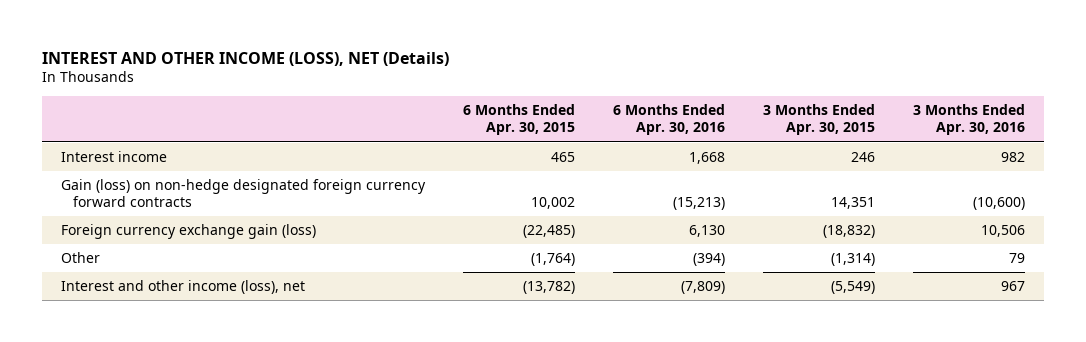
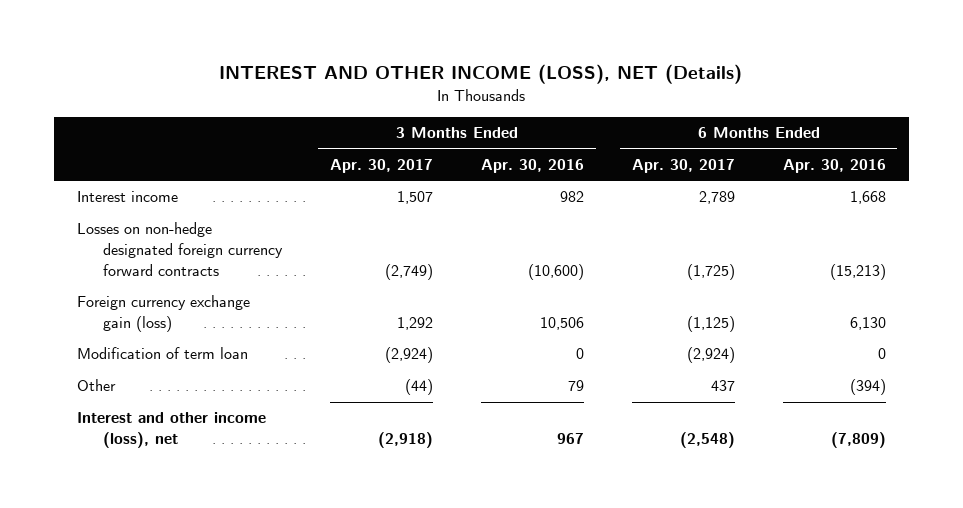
[463,104,576,136] 6 Months Ended Apr. 30, 2015 -> none
[762,104,875,136] 3 Months Ended Apr. 30, 2015 -> none
none -> [330,159,434,174] Apr. 30, 2017
none -> [631,159,735,174] Apr. 30, 2017
[61,179,427,208] Gain (loss) on non-hedge designated foreign currency forward contracts -> [77,222,284,277] Losses on non-hedge designated foreign currency forward contracts
none -> [77,347,249,360] Modification of term loan

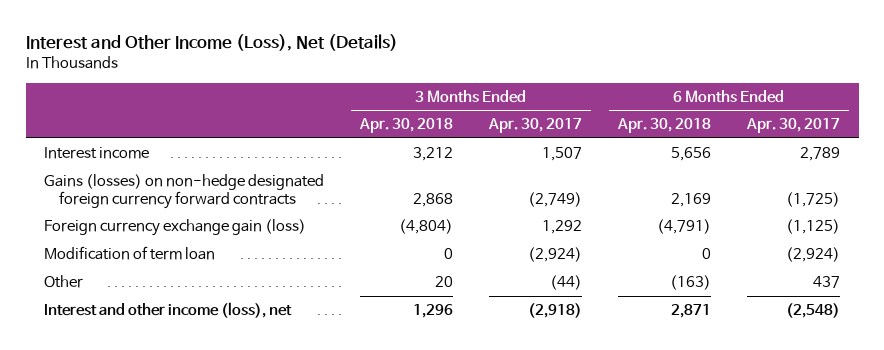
[219,63,743,84] INTEREST AND OTHER INCOME (LOSS), NET (Details) -> [25,34,398,52] Interest and Other Income (Loss), Net (Details)
[480,159,584,174] Apr. 30, 2016 -> none
[782,159,886,174] Apr. 30, 2016 -> none
none -> [358,118,453,134] Apr. 30, 2018
none -> [617,118,712,134] Apr. 30, 2018
[77,222,284,277] Losses on non-hedge designated foreign currency forward contracts -> [43,174,324,209] Gains (losses) on non-hedge designated foreign currency forward contracts

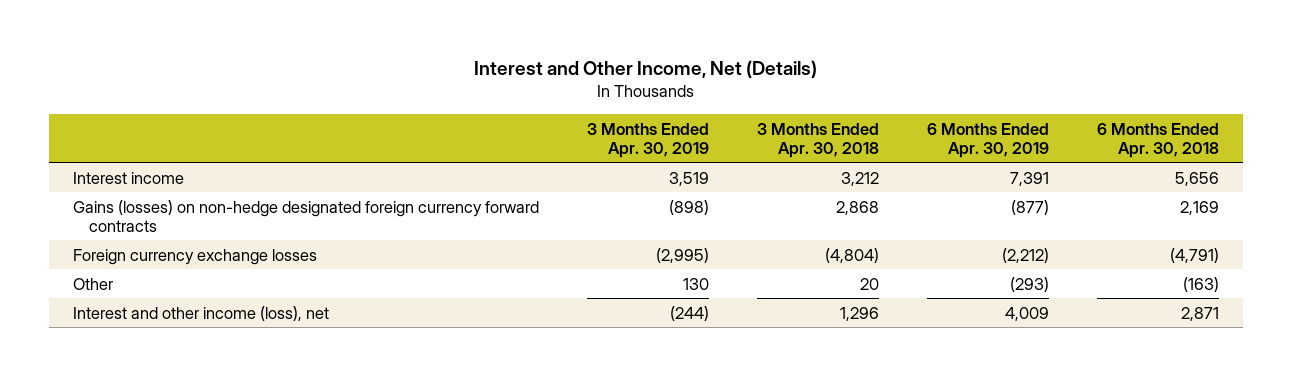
[25,34,398,52] Interest and Other Income (Loss), Net (Details) -> [474,60,818,79] Interest and Other Income, Net (Details)
[488,118,583,134] Apr. 30, 2017 -> none
[746,118,841,134] Apr. 30, 2017 -> none
none -> [587,122,710,158] 3 Months Ended Apr. 30, 2019
none -> [926,122,1049,158] 6 Months Ended Apr. 30, 2019
[43,246,215,261] Modification of term loan -> none
[43,219,306,237] Foreign currency exchange gain (loss) -> [73,248,318,265] Foreign currency exchange losses

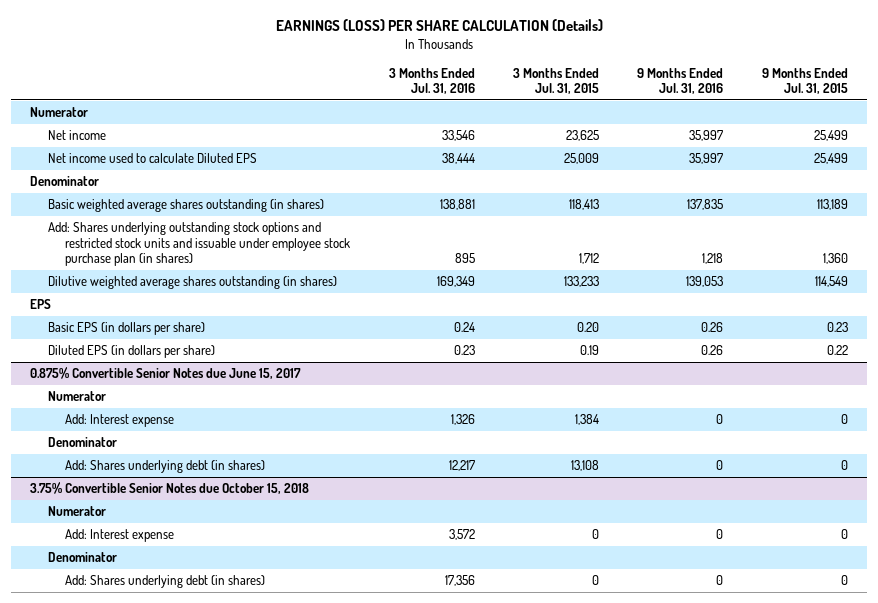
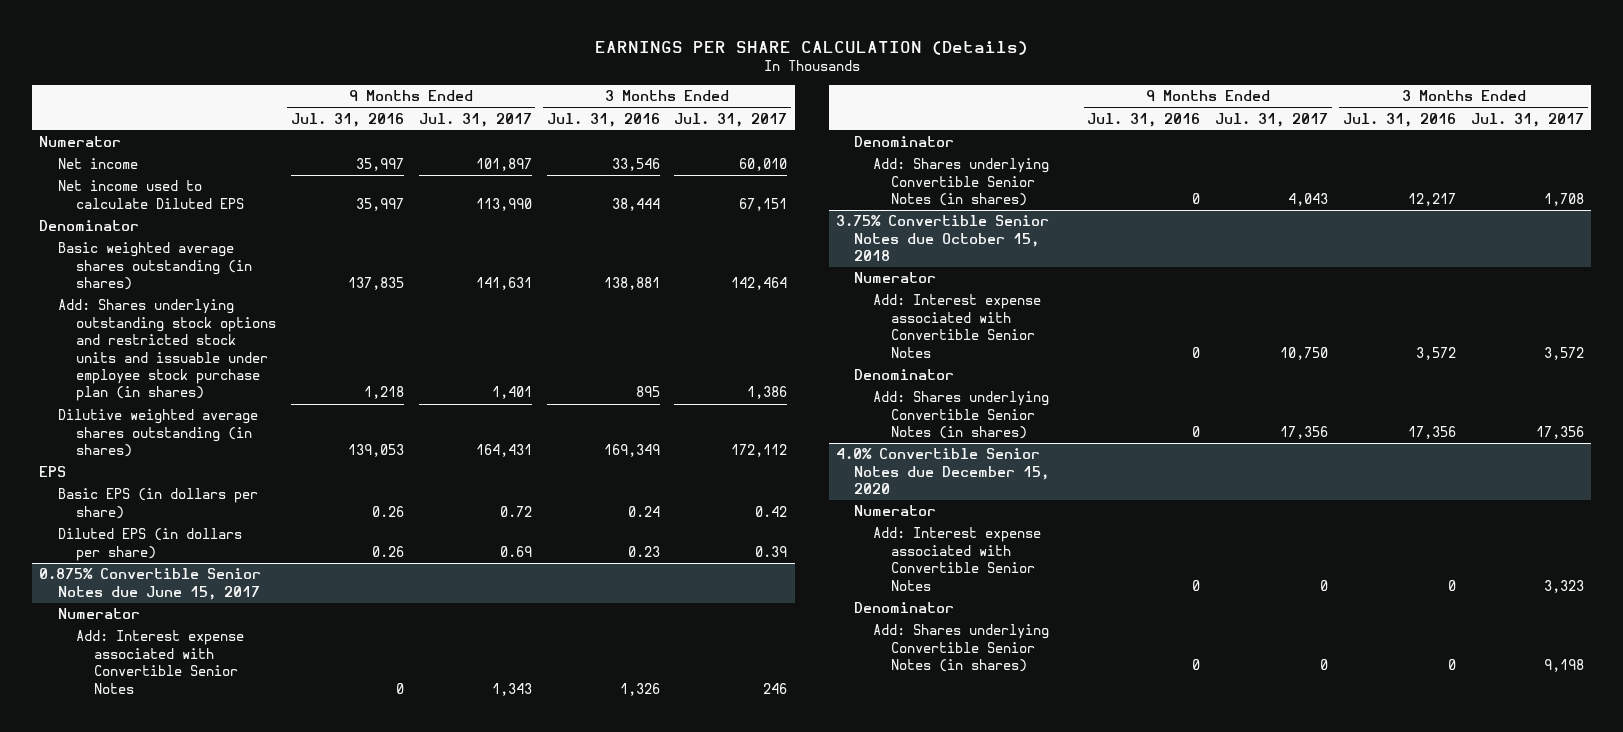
[275,19,603,32] EARNINGS (LOSS) PER SHARE CALCULATION (Details) -> [594,41,1028,56] EARNINGS PER SHARE CALCULATION (Details)
[513,67,600,95] 3 Months Ended Jul. 31, 2015 -> none
[761,67,848,95] 9 Months Ended Jul. 31, 2015 -> none
none -> [418,112,532,127] Jul. 31, 2017
none -> [674,112,788,127] Jul. 31, 2017
[65,414,175,428] Add: Interest expense -> [76,630,245,694] Add: Interest expense associated with Convertible Senior Notes
[65,460,266,474] Add: Shares underlying debt (in shares) -> [872,158,1049,207] Add: Shares underlying Convertible Senior Notes (in shares)
[65,529,175,543] Add: Interest expense -> [872,294,1041,358] Add: Interest expense associated with Convertible Senior Notes
[65,575,266,589] Add: Shares underlying debt (in shares) -> [872,391,1049,440] Add: Shares underlying Convertible Senior Notes (in shares)
none -> [836,448,1050,495] 4.0% Convertible Senior Notes due December 15, 2020
none -> [854,505,937,517] Numerator
none -> [872,527,1041,591] Add: Interest expense associated with Convertible Senior Notes
none -> [854,602,955,614] Denominator
none -> [872,624,1049,673] Add: Shares underlying Convertible Senior Notes (in shares)

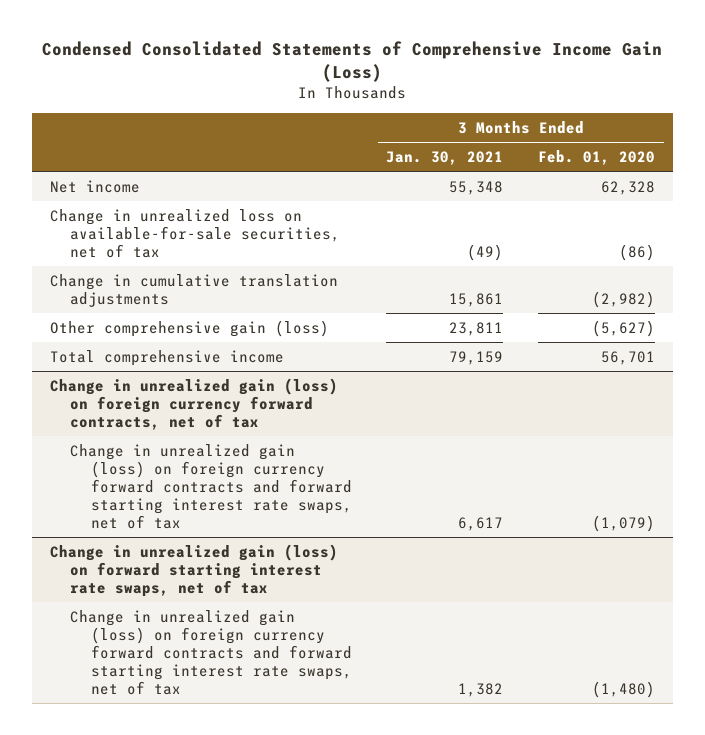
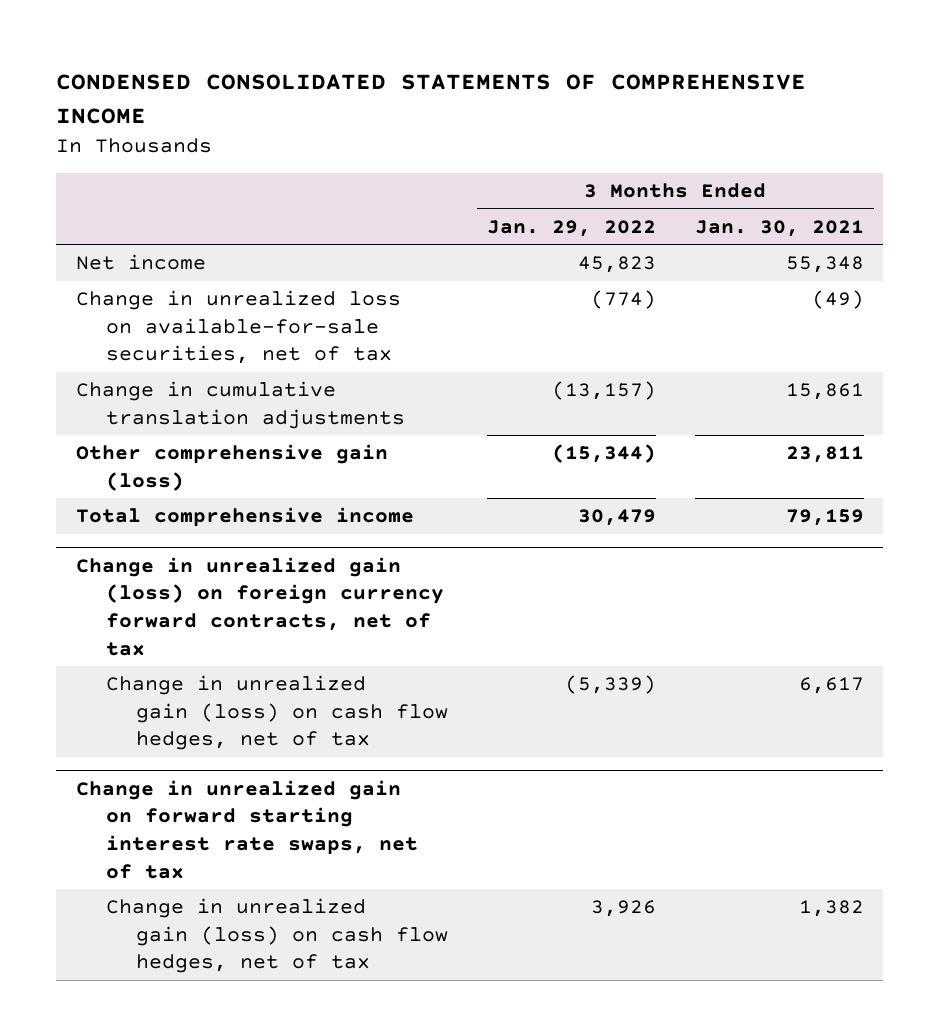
[42,41,663,83] Condensed Consolidated Statements of Comprehensive Income Gain (Loss) -> [56,74,807,124] CONDENSED CONSOLIDATED STATEMENTS OF COMPREHENSIVE INCOME
[538,149,656,165] Feb. 01, 2020 -> none
none -> [486,219,656,237] Jan. 29, 2022
[70,443,352,530] Change in unrealized gain (loss) on foreign currency forward contracts and forward starting interest rate swaps, net of tax -> [105,675,448,751] Change in unrealized gain (loss) on cash flow hedges, net of tax
[49,543,338,597] Change in unrealized gain (loss) on forward starting interest rate swaps, net of tax -> [75,779,418,879] Change in unrealized gain on forward starting interest rate swaps, net of tax
[70,609,352,696] Change in unrealized gain (loss) on foreign currency forward contracts and forward starting interest rate swaps, net of tax -> [105,898,448,974] Change in unrealized gain (loss) on cash flow hedges, net of tax

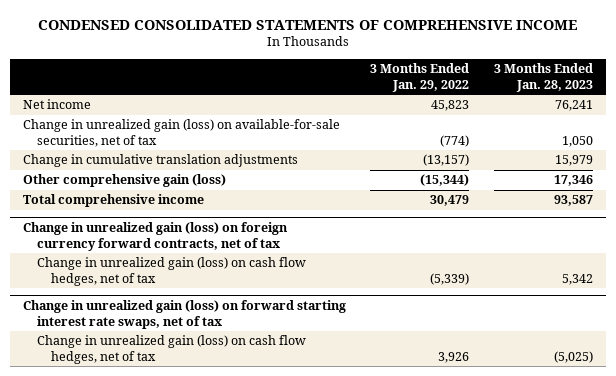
[694,219,864,237] Jan. 30, 2021 -> none
none -> [494,63,594,92] 3 Months Ended Jan. 28, 2023
[75,290,401,365] Change in unrealized loss on available-for-sale securities, net of tax -> [22,119,340,147] Change in unrealized gain (loss) on available-for-sale securities, net of tax
[75,779,418,879] Change in unrealized gain on forward starting interest rate swaps, net of tax -> [22,300,346,329] Change in unrealized gain (loss) on forward starting interest rate swaps, net of tax

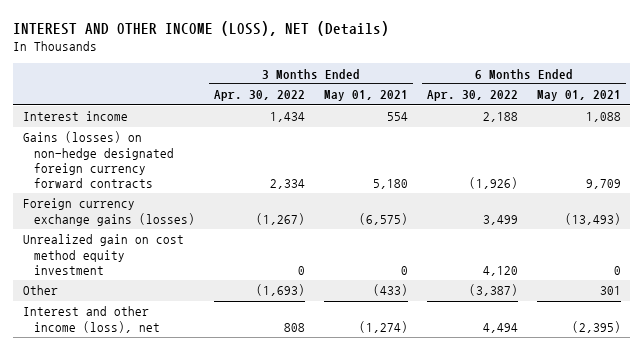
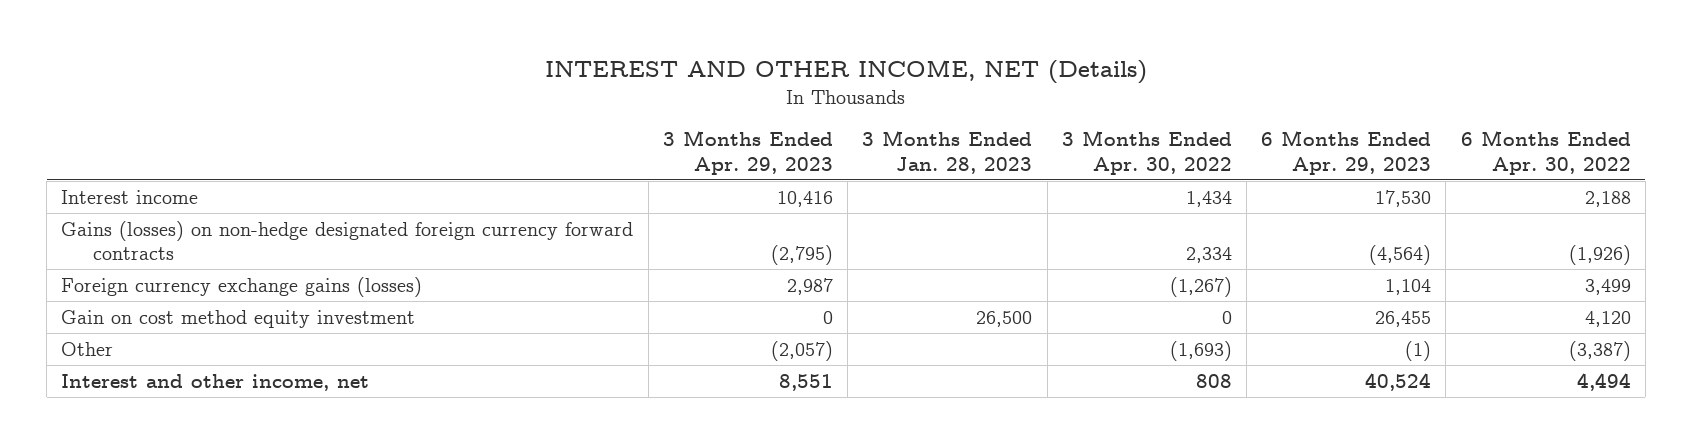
[13,21,390,37] INTEREST AND OTHER INCOME (LOSS), NET (Details) -> [545,60,1148,85] INTEREST AND OTHER INCOME, NET (Details)
[324,90,409,102] May 01, 2021 -> none
[536,90,621,102] May 01, 2021 -> none
none -> [662,130,833,175] 3 Months Ended Apr. 29, 2023
none -> [862,130,1033,174] 3 Months Ended Jan. 28, 2023
none -> [1261,130,1432,175] 6 Months Ended Apr. 29, 2023
[22,234,184,275] Unrealized gain on cost method equity investment -> [61,309,416,328] Gain on cost method equity investment
[22,306,161,333] Interest and other income (loss), net -> [61,373,370,391] Interest and other income, net

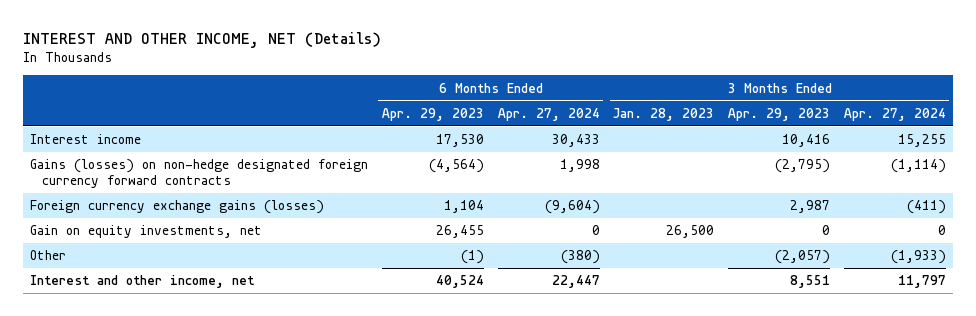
[1061,130,1232,175] 3 Months Ended Apr. 30, 2022 -> none
[1460,130,1631,175] 6 Months Ended Apr. 30, 2022 -> none
none -> [497,107,600,121] Apr. 27, 2024
none -> [843,107,946,121] Apr. 27, 2024
[61,309,416,328] Gain on cost method equity investment -> [29,225,262,239] Gain on equity investments, net

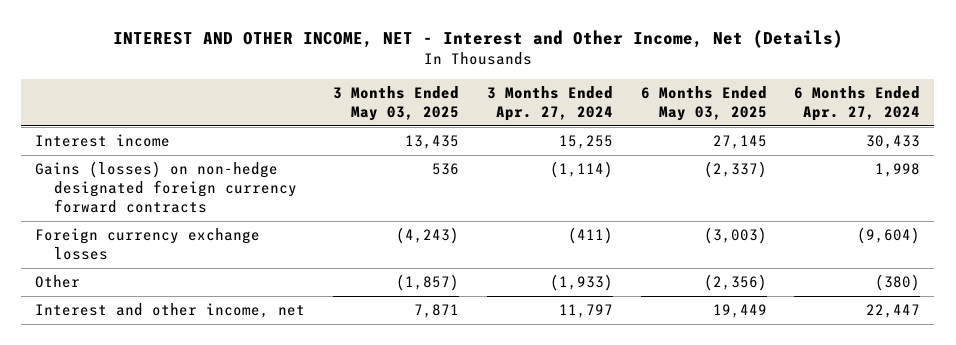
[23,31,382,48] INTEREST AND OTHER INCOME, NET (Details) -> [112,30,843,49] INTEREST AND OTHER INCOME, NET - Interest and Other Income, Net (Details)
[381,107,484,121] Apr. 29, 2023 -> none
[613,107,715,121] Jan. 28, 2023 -> none
[728,107,831,121] Apr. 29, 2023 -> none
none -> [332,86,459,122] 3 Months Ended May 03, 2025
none -> [640,86,767,122] 6 Months Ended May 03, 2025
[29,225,262,239] Gain on equity investments, net -> none
[29,200,324,215] Foreign currency exchange gains (losses) -> [35,228,261,261] Foreign currency exchange losses

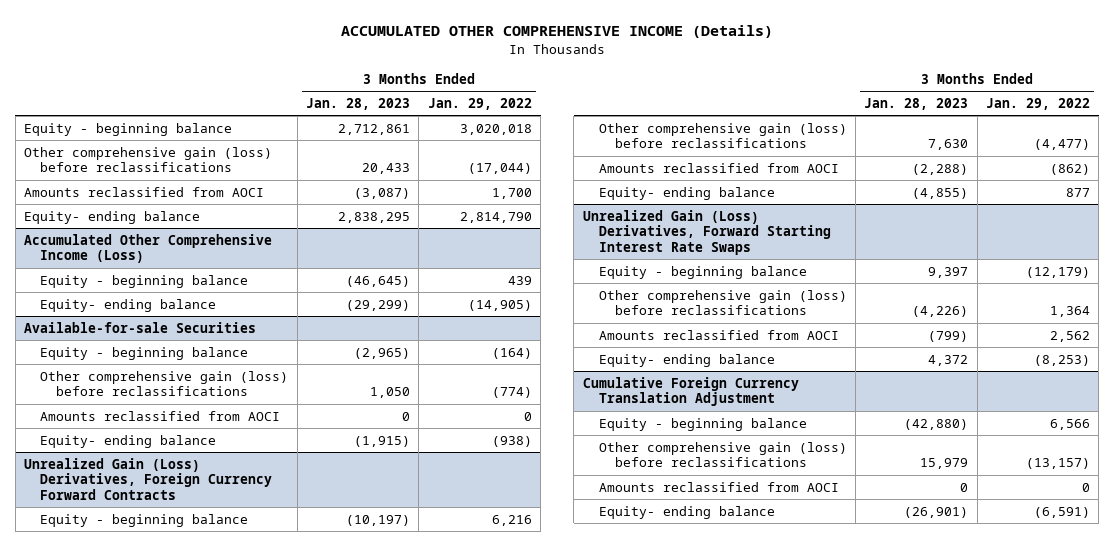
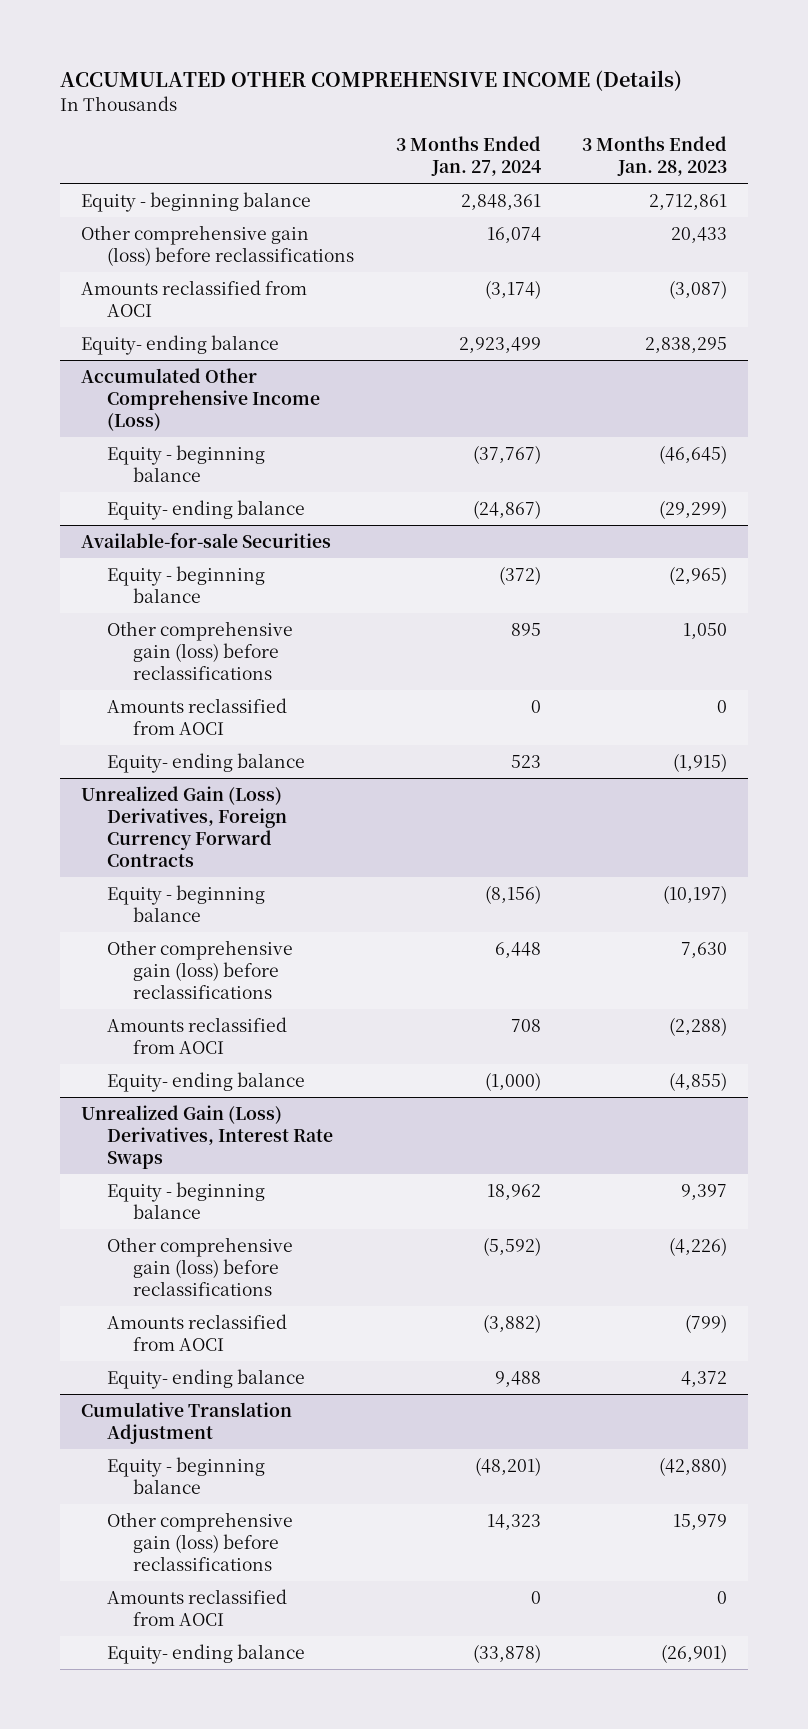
[427,97,532,110] Jan. 29, 2022 -> none
none -> [395,136,541,177] 3 Months Ended Jan. 27, 2024
[582,209,831,255] Unrealized Gain (Loss) Derivatives, Forward Starting Interest Rate Swaps -> [81,1104,334,1170] Unrealized Gain (Loss) Derivatives, Interest Rate Swaps
[582,376,799,407] Cumulative Foreign Currency Translation Adjustment -> [81,1401,293,1444] Cumulative Translation Adjustment

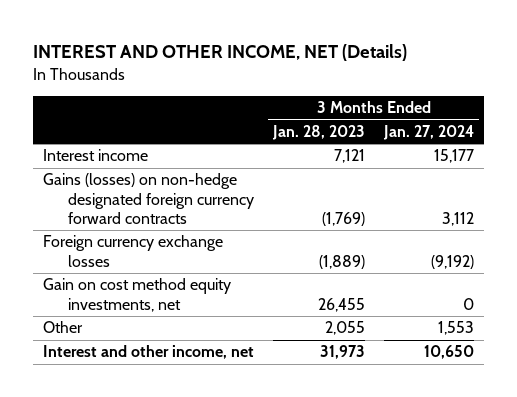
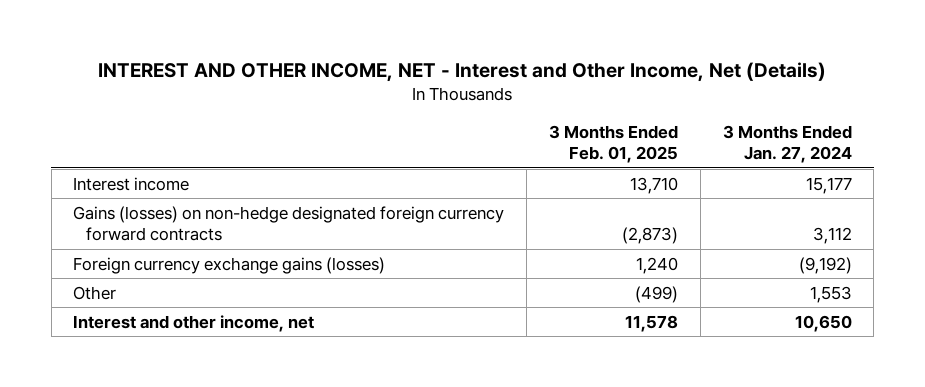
[33,44,408,62] INTEREST AND OTHER INCOME, NET (Details) -> [98,62,827,83] INTEREST AND OTHER INCOME, NET - Interest and Other Income, Net (Details)
[272,124,366,140] Jan. 28, 2023 -> none
none -> [548,124,678,163] 3 Months Ended Feb. 01, 2025
[42,278,231,312] Gain on cost method equity investments, net -> none
[42,235,223,267] Foreign currency exchange losses -> [73,256,386,274] Foreign currency exchange gains (losses)

